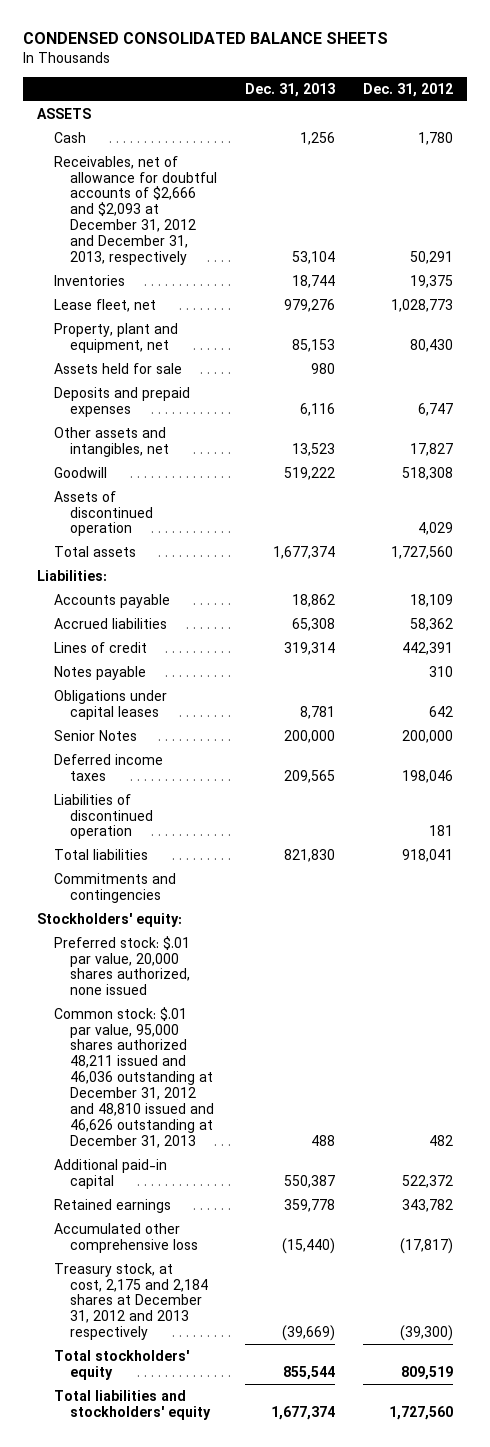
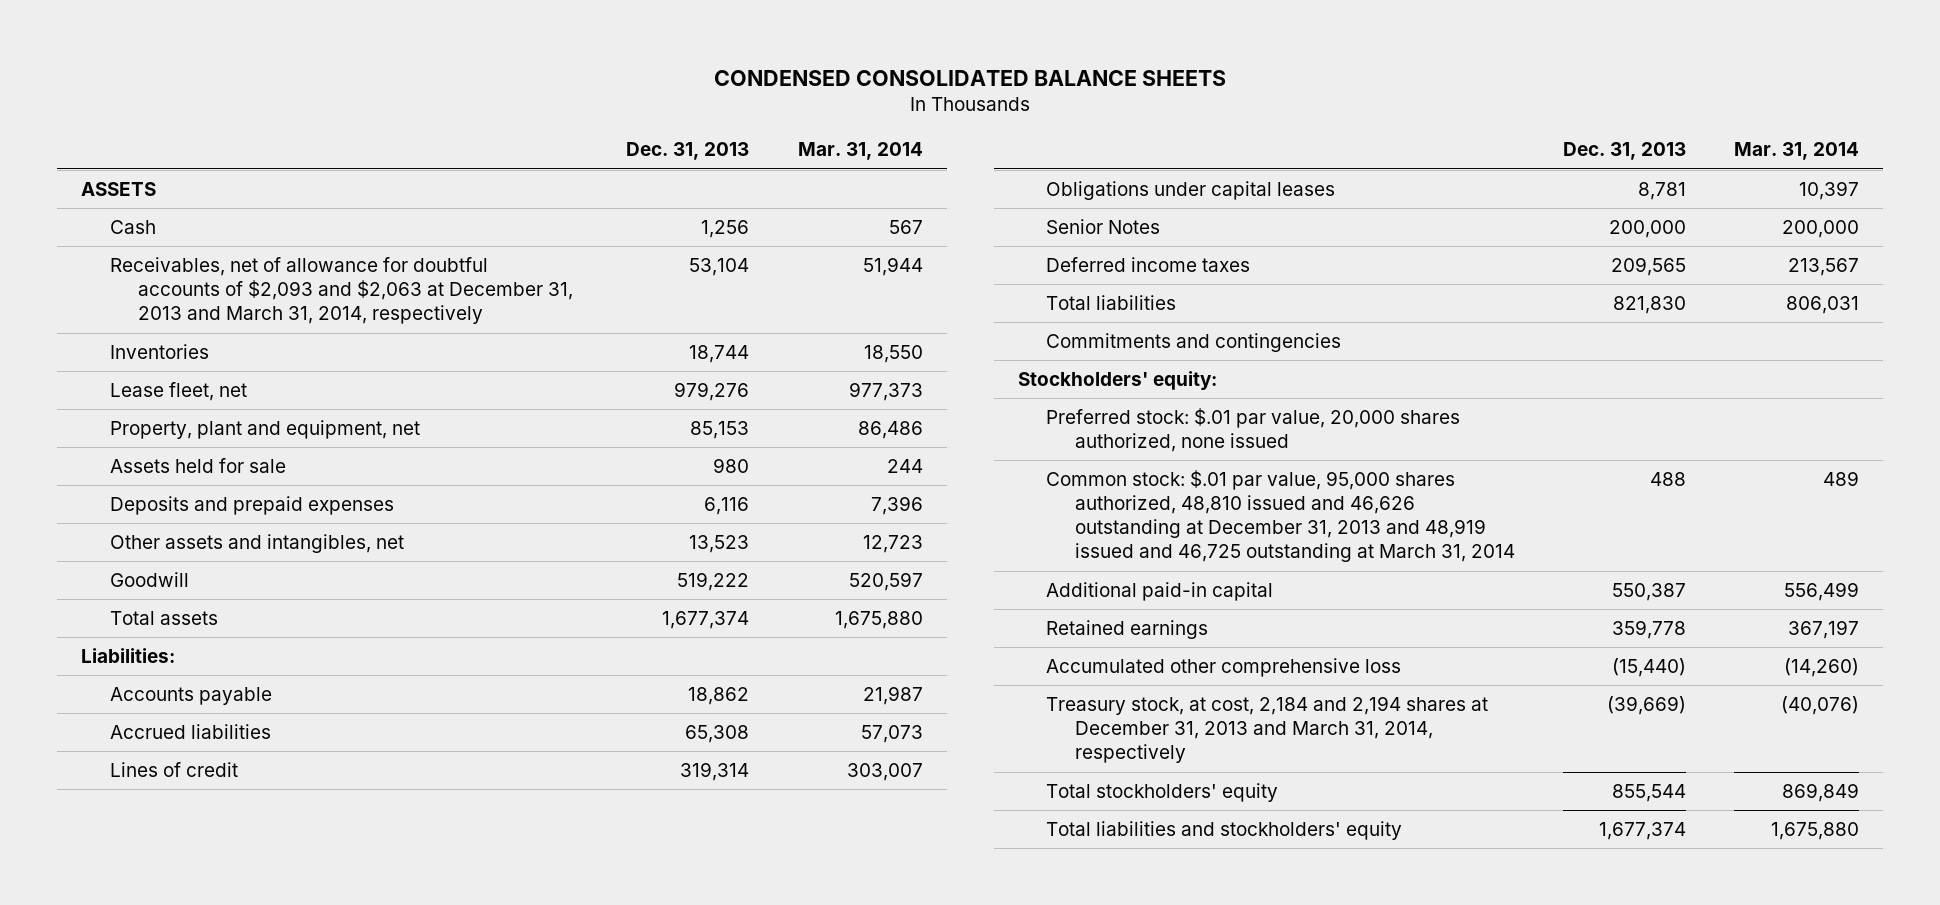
[363,82,454,97] Dec. 31, 2012 -> none
none -> [797,142,923,161] Mar. 31, 2014
[53,155,218,265] Receivables, net of allowance for doubtful accounts of $2,666 and $2,093 at December 31, 2012 and December 31, 2013, respectively -> [109,257,574,325] Receivables, net of allowance for doubtful accounts of $2,093 and $2,063 at December 31, 2013 and March 31, 2014, respectively
[53,490,154,537] Assets of discontinued operation -> none
[53,665,146,680] Notes payable -> none
[53,793,154,840] Liabilities of discontinued operation -> none
[53,1006,215,1148] Common stock: $.01 par value, 95,000 shares authorized 48,211 issued and 46,036 outstanding at December 31, 2012 and 48,810 issued and 46,626 outstanding at December 31, 2013 -> [1046,470,1515,563] Common stock: $.01 par value, 95,000 shares authorized, 48,810 issued and 46,626 outstanding at December 31, 2013 and 48,919 issued and 46,725 outstanding at March 31, 2014
[53,1262,209,1341] Treasury stock, at cost, 2,175 and 2,184 shares at December 31, 2012 and 2013 respectively -> [1046,696,1489,764] Treasury stock, at cost, 2,184 and 2,194 shares at December 31, 2013 and March 31, 2014, respectively

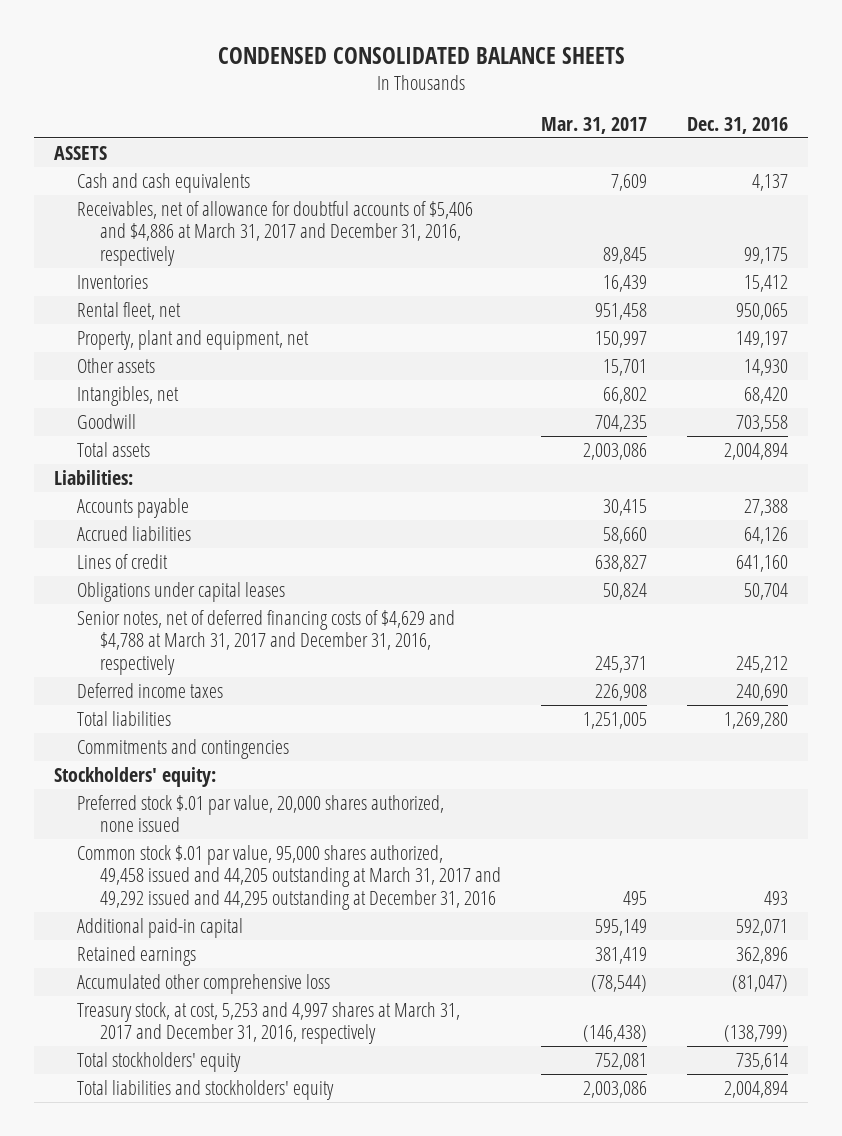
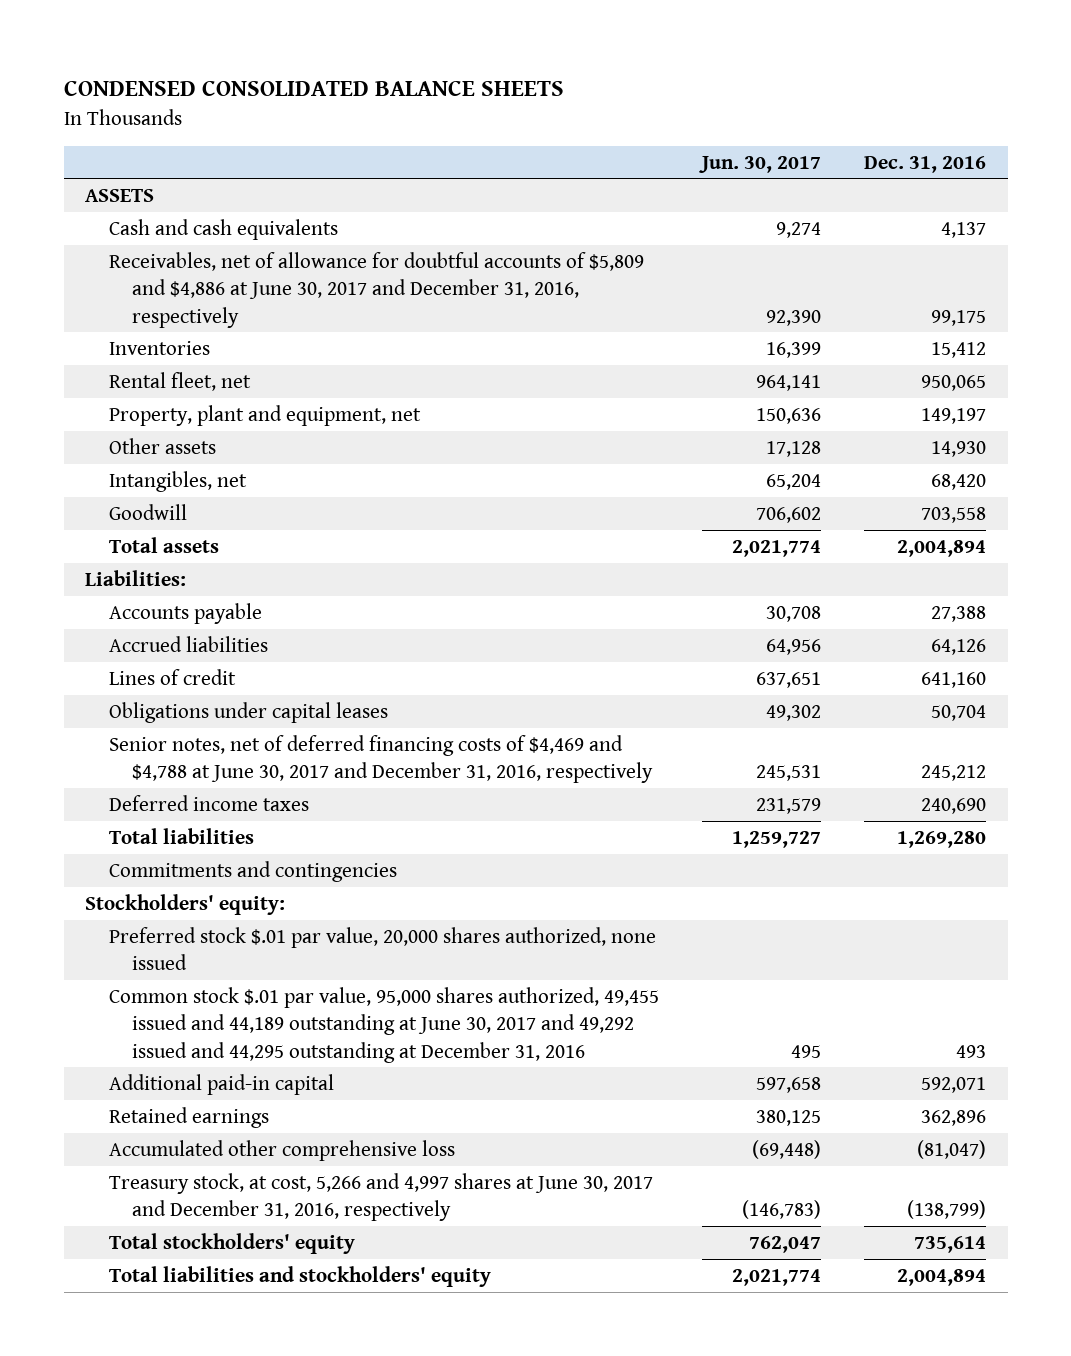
[541,116,648,134] Mar. 31, 2017 -> none
none -> [698,155,821,173] Jun. 30, 2017
[76,200,473,266] Receivables, net of allowance for doubtful accounts of $5,406 and $4,886 at March 31, 2017 and December 31, 2016, respectively -> [108,251,644,328] Receivables, net of allowance for doubtful accounts of $5,809 and $4,886 at June 30, 2017 and December 31, 2016, respectively
[76,609,455,675] Senior notes, net of deferred financing costs of $4,629 and $4,788 at March 31, 2017 and December 31, 2016, respectively -> [108,734,654,784] Senior notes, net of deferred financing costs of $4,469 and $4,788 at June 30, 2017 and December 31, 2016, respectively
[76,844,502,910] Common stock $.01 par value, 95,000 shares authorized, 49,458 issued and 44,205 outstanding at March 31, 2017 and 49,292 issued and 44,295 outstanding at December 31, 2016 -> [108,986,659,1063] Common stock $.01 par value, 95,000 shares authorized, 49,455 issued and 44,189 outstanding at June 30, 2017 and 49,292 issued and 44,295 outstanding at December 31, 2016
[76,1001,460,1045] Treasury stock, at cost, 5,253 and 4,997 shares at March 31, 2017 and December 31, 2016, respectively -> [108,1172,653,1222] Treasury stock, at cost, 5,266 and 4,997 shares at June 30, 2017 and December 31, 2016, respectively

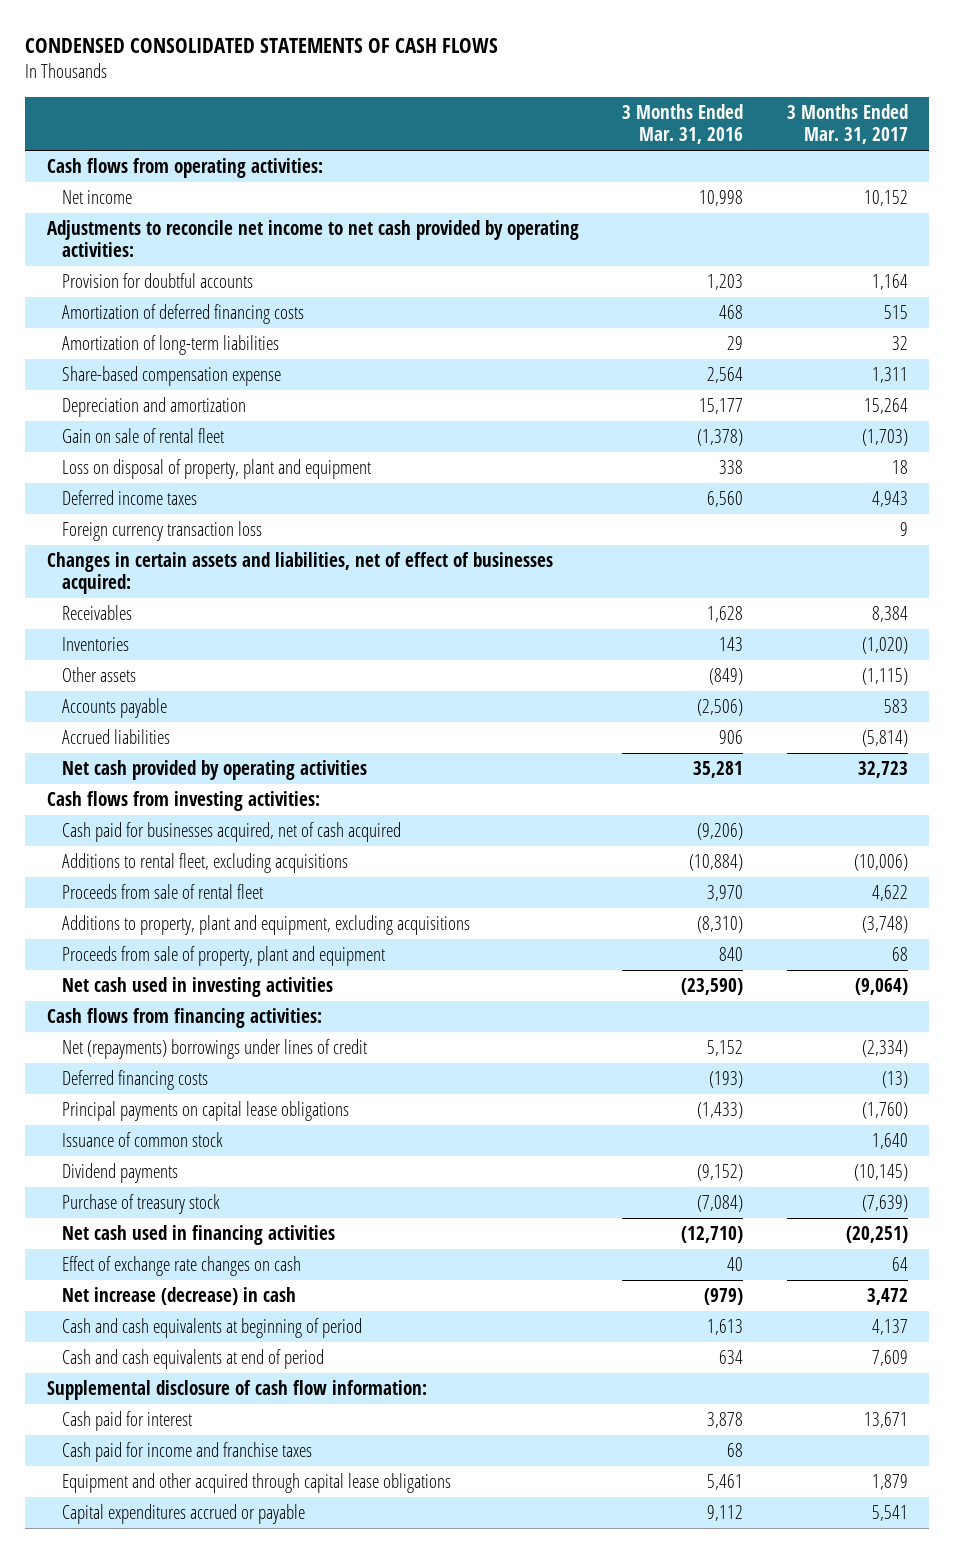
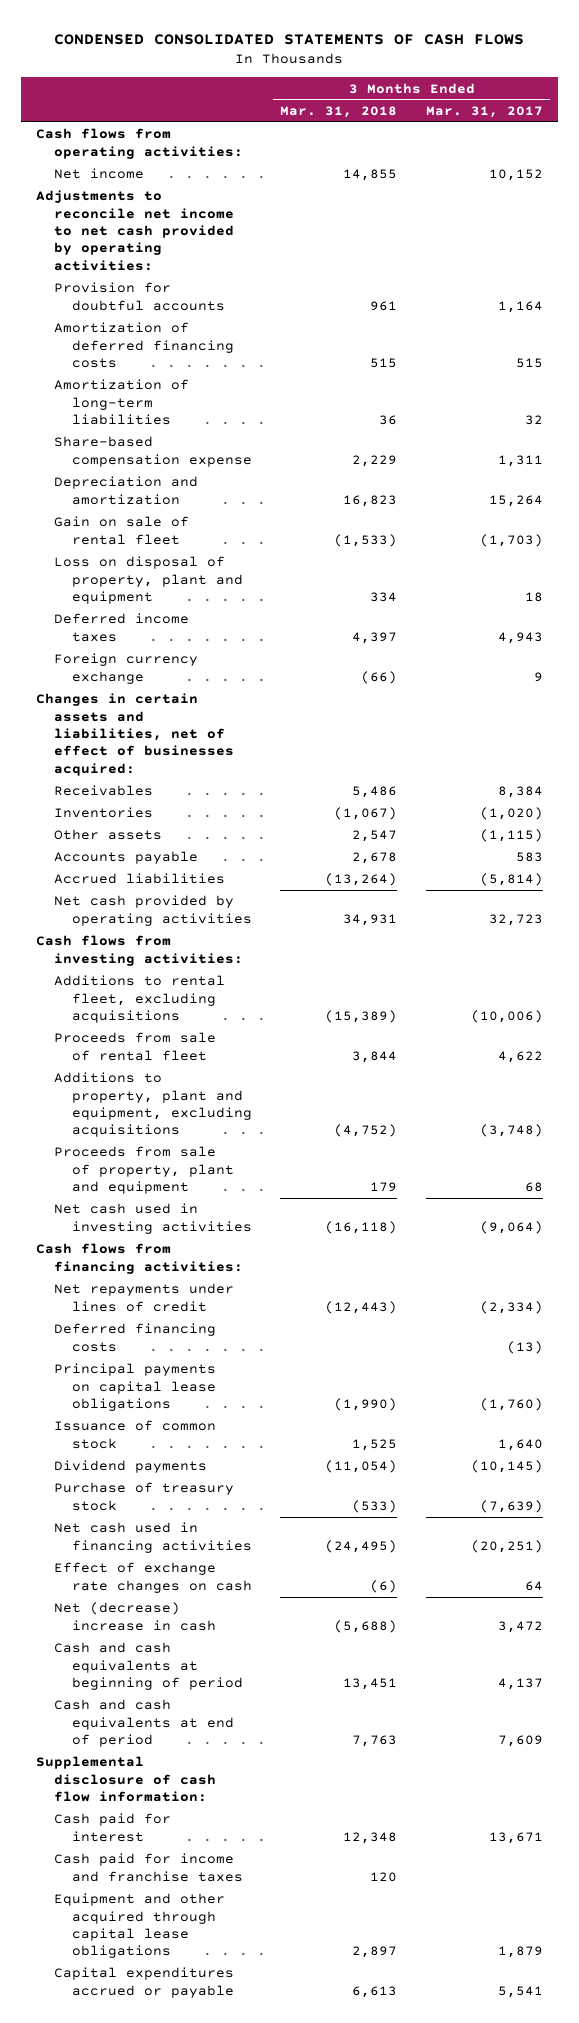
[622,103,744,144] 3 Months Ended Mar. 31, 2016 -> none
none -> [280,105,398,118] Mar. 31, 2018
[62,521,263,542] Foreign currency transaction loss -> none
none -> [53,653,198,684] Foreign currency exchange
[62,822,402,843] Cash paid for businesses acquired, net of cash acquired -> none
[62,1039,368,1060] Net (repayments) borrowings under lines of credit -> [53,1283,234,1312] Net repayments under lines of credit
[62,1287,297,1306] Net increase (decrease) in cash -> [53,1602,216,1631] Net (decrease) increase in cash

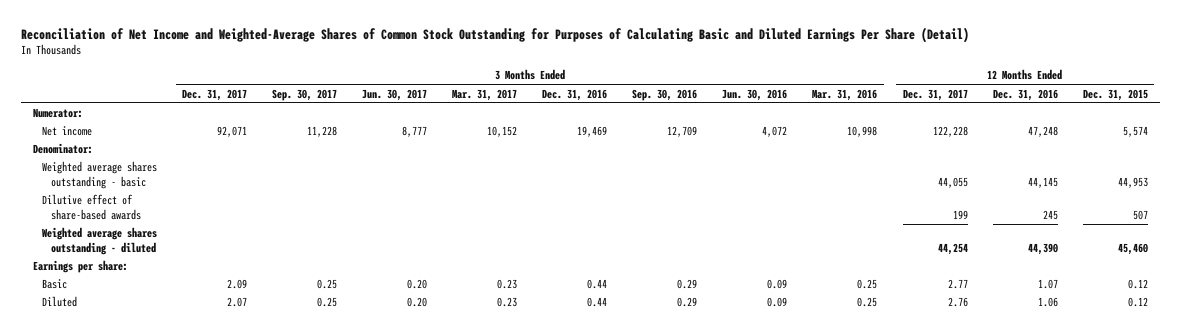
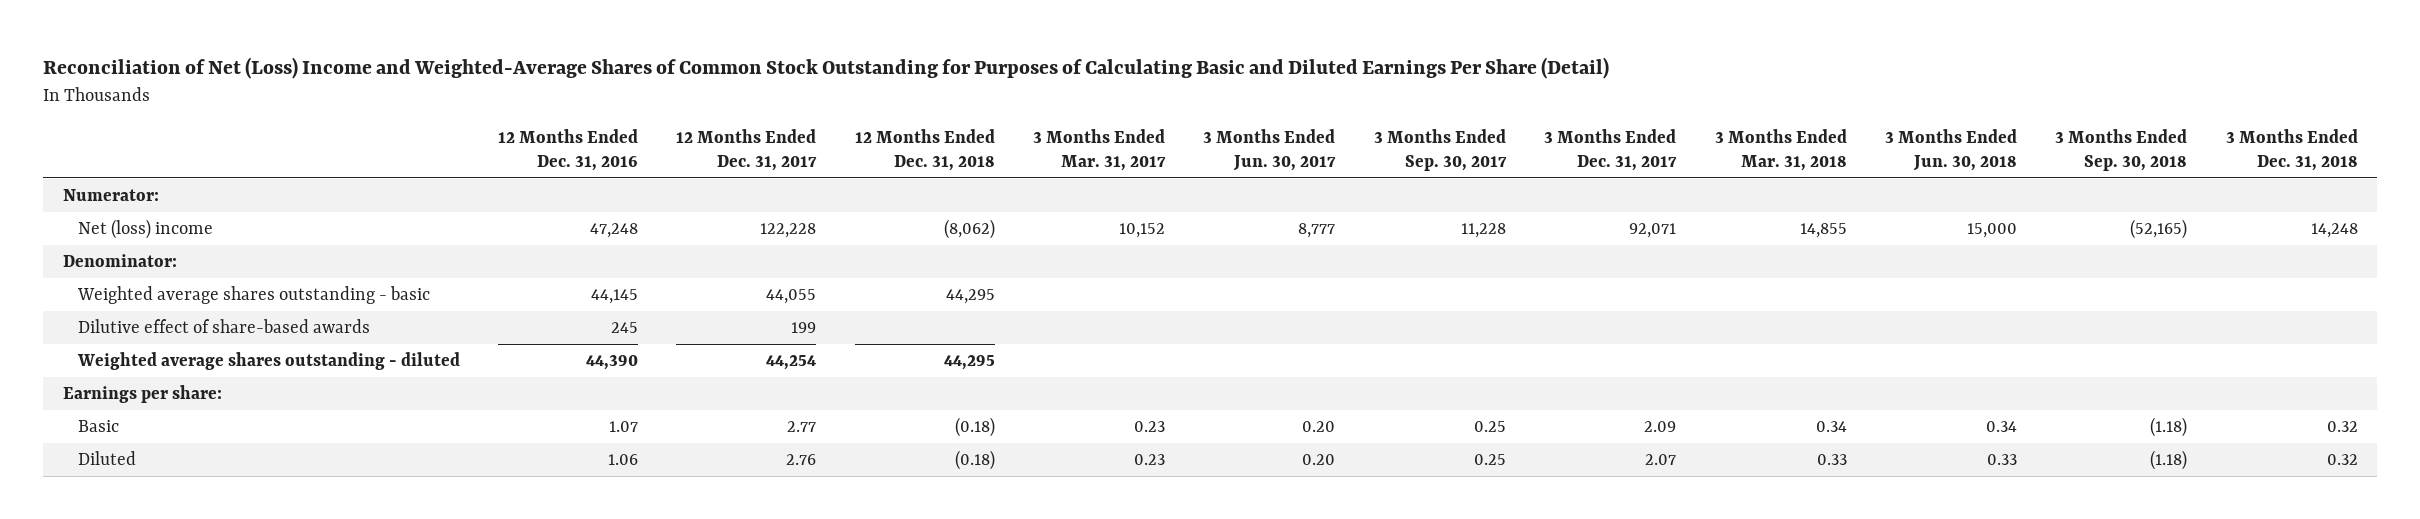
[20,26,969,43] Reconciliation of Net Income and Weighted-Average Shares of Common Stock Outstanding for Purposes of Calculating Basic and Diluted Earnings Per Share (Detail) -> [43,57,1610,80] Reconciliation of Net (Loss) Income and Weighted-Average Shares of Common Stock Outstanding for Purposes of Calculating Basic and Diluted Earnings Per Share (Detail)
[542,88,608,101] Dec. 31, 2016 -> none
[632,88,698,101] Sep. 30, 2016 -> none
[722,88,788,101] Jun. 30, 2016 -> none
[812,88,878,101] Mar. 31, 2016 -> none
[1082,88,1148,101] Dec. 31, 2015 -> none
none -> [854,129,995,171] 12 Months Ended Dec. 31, 2018
none -> [1714,129,1847,171] 3 Months Ended Mar. 31, 2018
none -> [1885,129,2018,171] 3 Months Ended Jun. 30, 2018
none -> [2055,129,2188,171] 3 Months Ended Sep. 30, 2018
none -> [2225,129,2358,171] 3 Months Ended Dec. 31, 2018
[41,126,92,137] Net income -> [77,219,213,240] Net (loss) income

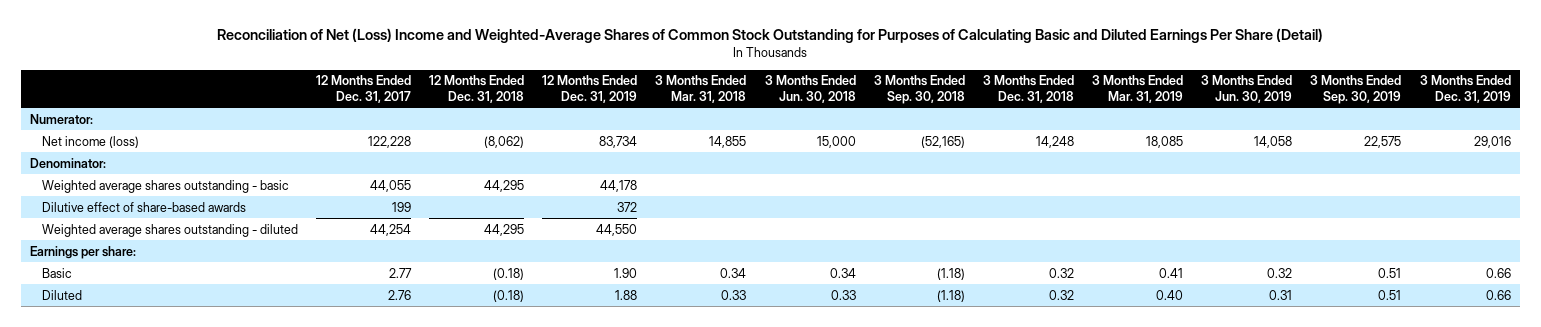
[497,129,638,171] 12 Months Ended Dec. 31, 2016 -> none
[1033,129,1167,171] 3 Months Ended Mar. 31, 2017 -> none
[1203,129,1337,171] 3 Months Ended Jun. 30, 2017 -> none
[1373,129,1507,171] 3 Months Ended Sep. 30, 2017 -> none
[1544,129,1678,171] 3 Months Ended Dec. 31, 2017 -> none
none -> [542,75,638,103] 12 Months Ended Dec. 31, 2019
none -> [1092,75,1184,103] 3 Months Ended Mar. 31, 2019
none -> [1201,75,1293,103] 3 Months Ended Jun. 30, 2019
none -> [1310,75,1402,104] 3 Months Ended Sep. 30, 2019
none -> [1419,75,1511,103] 3 Months Ended Dec. 31, 2019
[77,219,213,240] Net (loss) income -> [41,135,139,148] Net income (loss)

